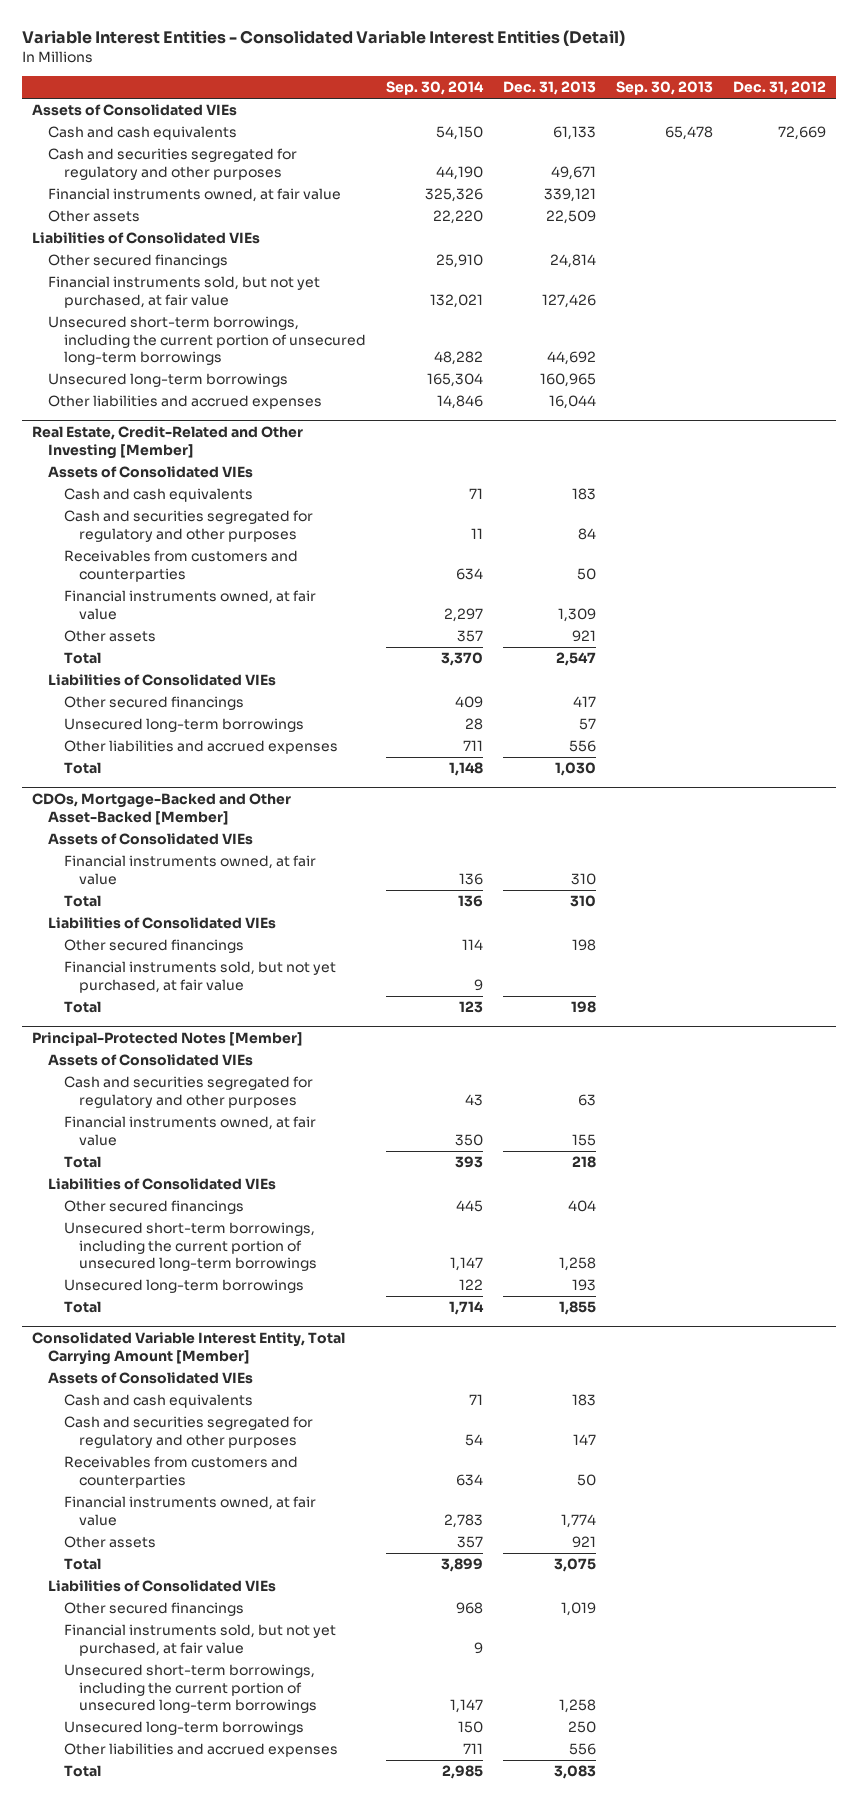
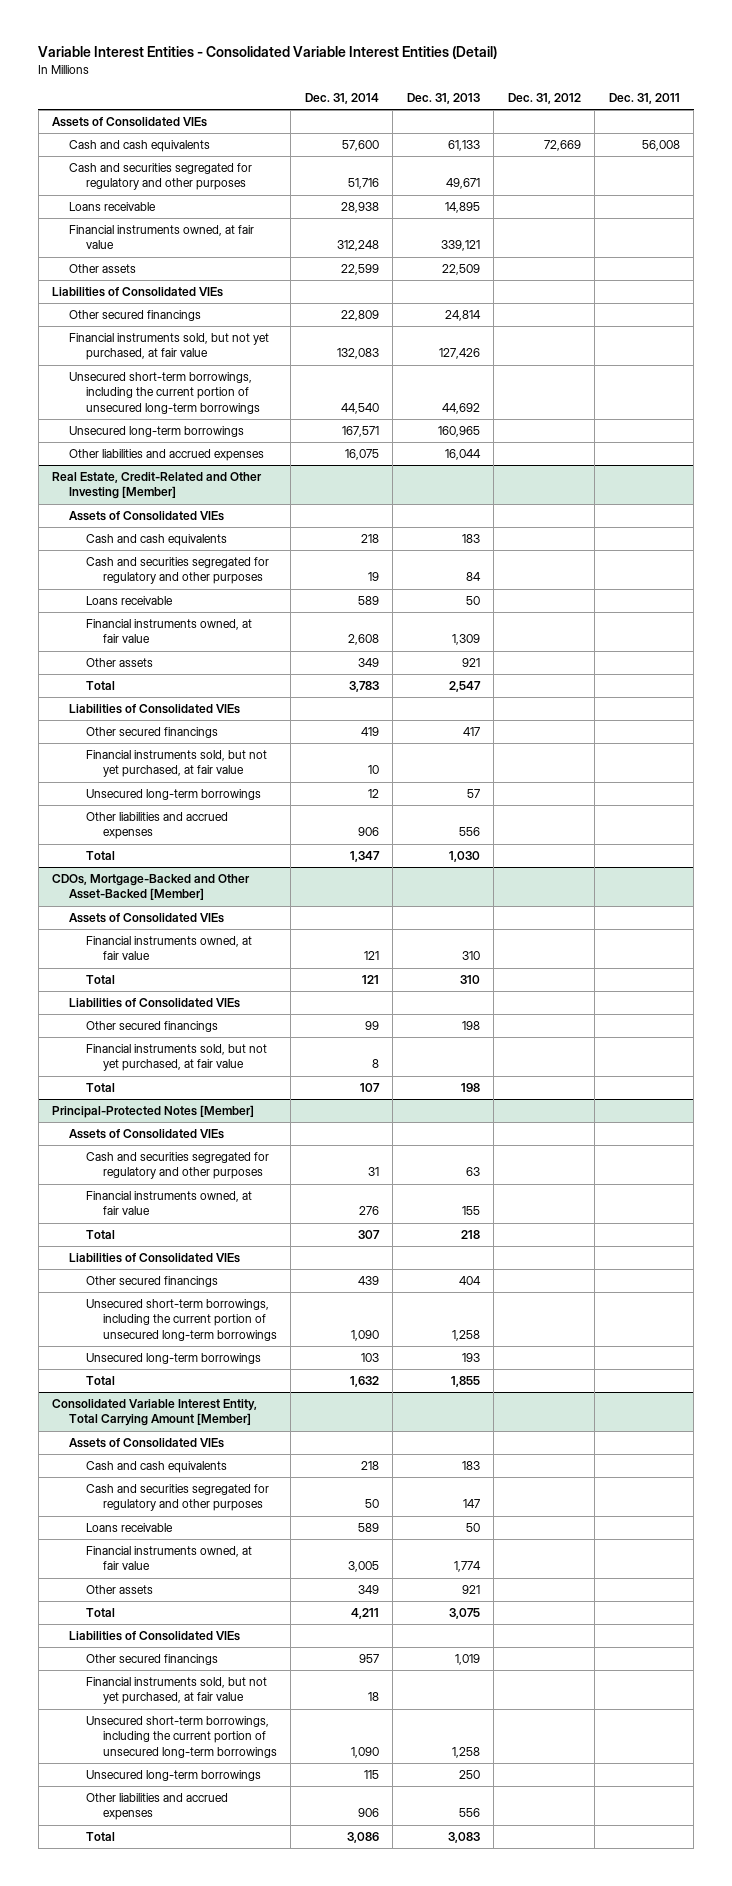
[385,80,484,95] Sep. 30, 2014 -> none
[616,80,714,95] Sep. 30, 2013 -> none
none -> [304,92,379,104] Dec. 31, 2014
none -> [608,92,680,104] Dec. 31, 2011
none -> [69,202,157,212] Loans receivable
[63,550,298,582] Receivables from customers and counterparties -> none
none -> [85,596,173,606] Loans receivable
none -> [85,750,267,778] Financial instruments sold, but not yet purchased, at fair value
[63,1456,298,1488] Receivables from customers and counterparties -> none
none -> [85,1523,173,1533] Loans receivable

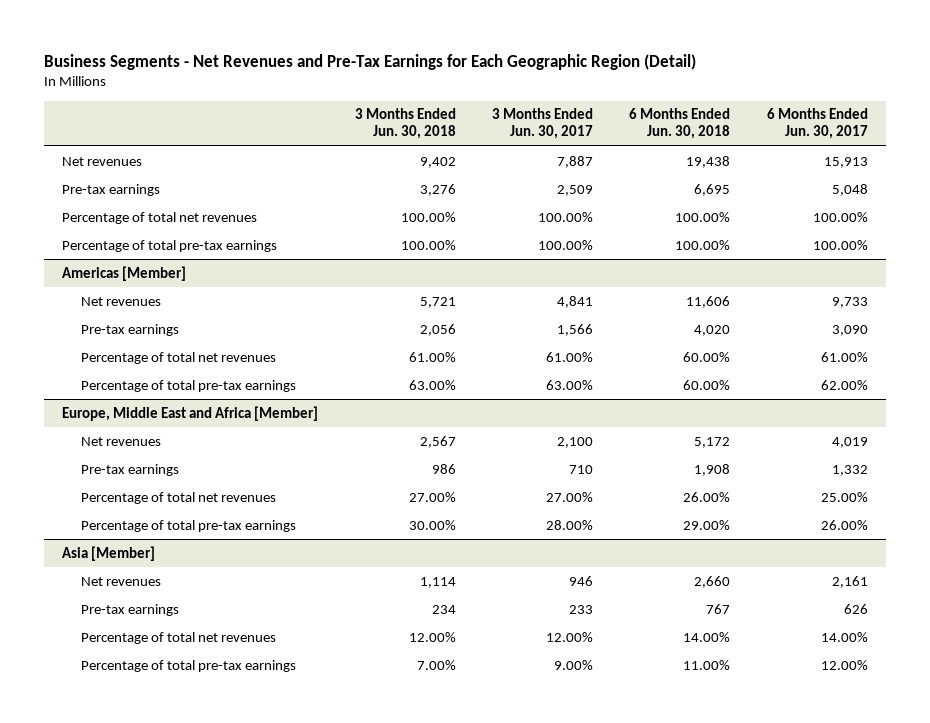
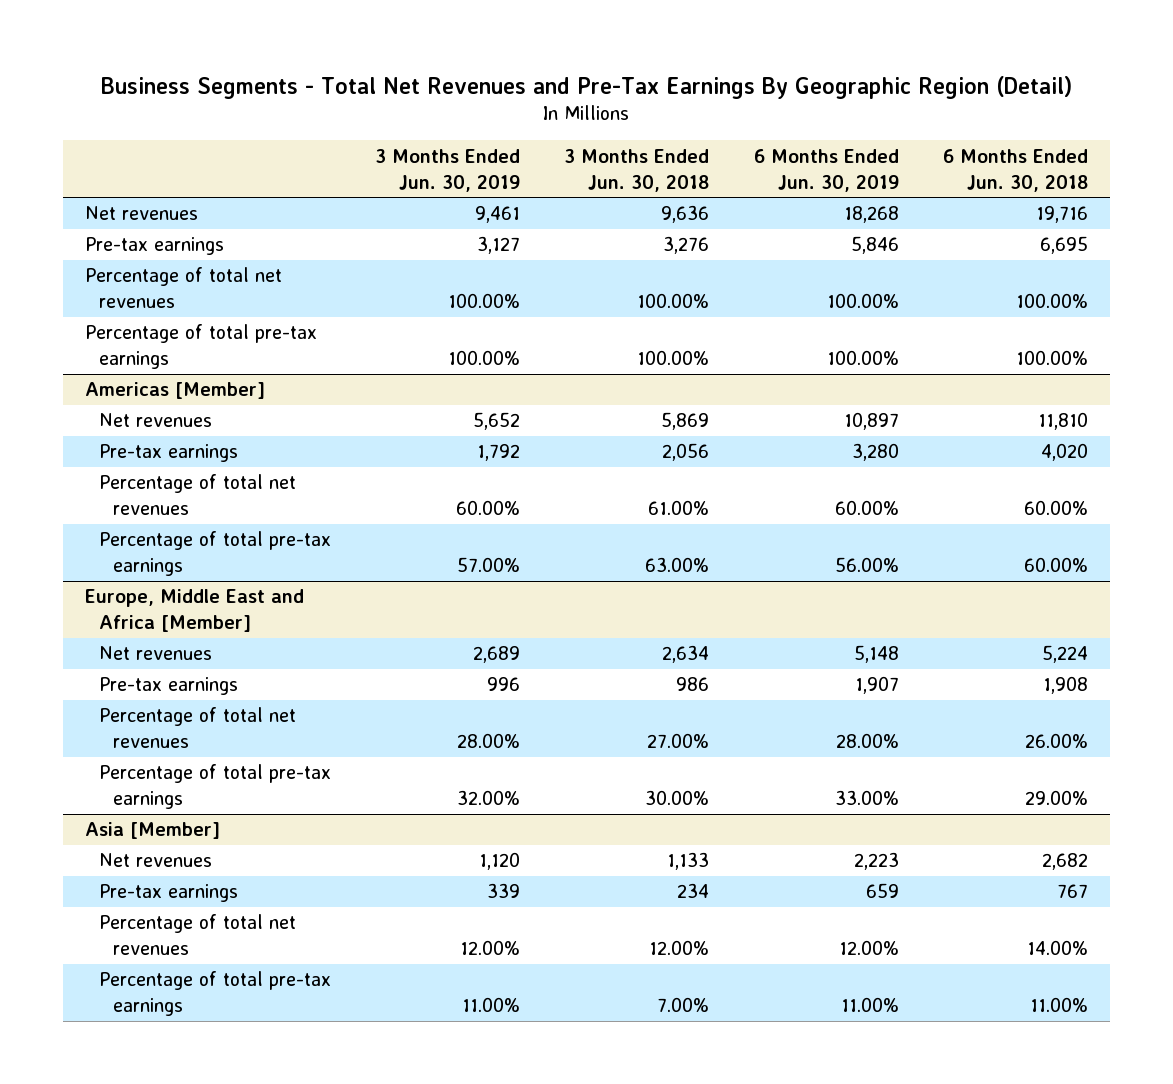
[43,53,696,70] Business Segments - Net Revenues and Pre-Tax Earnings for Each Geographic Region (Detail) -> [101,75,1073,99] Business Segments - Total Net Revenues and Pre-Tax Earnings By Geographic Region (Detail)
[491,108,593,140] 3 Months Ended Jun. 30, 2017 -> none
[766,108,868,140] 6 Months Ended Jun. 30, 2017 -> none
none -> [375,148,521,192] 3 Months Ended Jun. 30, 2019
none -> [753,148,899,192] 6 Months Ended Jun. 30, 2019
[419,156,456,168] 9,402 -> [661,205,710,224] 9,636
[686,155,731,168] 19,438 -> [1035,206,1088,224] 19,716
[419,296,456,308] 5,721 -> [661,412,710,431] 5,869
[686,295,731,308] 11,606 -> [1037,412,1088,431] 11,810
[419,435,456,448] 2,567 -> [662,645,710,664] 2,634
[694,436,731,448] 5,172 -> [1041,645,1088,664] 5,224
[419,576,456,588] 1,114 -> [667,852,710,871] 1,133
[694,575,731,588] 2,660 -> [1041,853,1088,871] 2,682

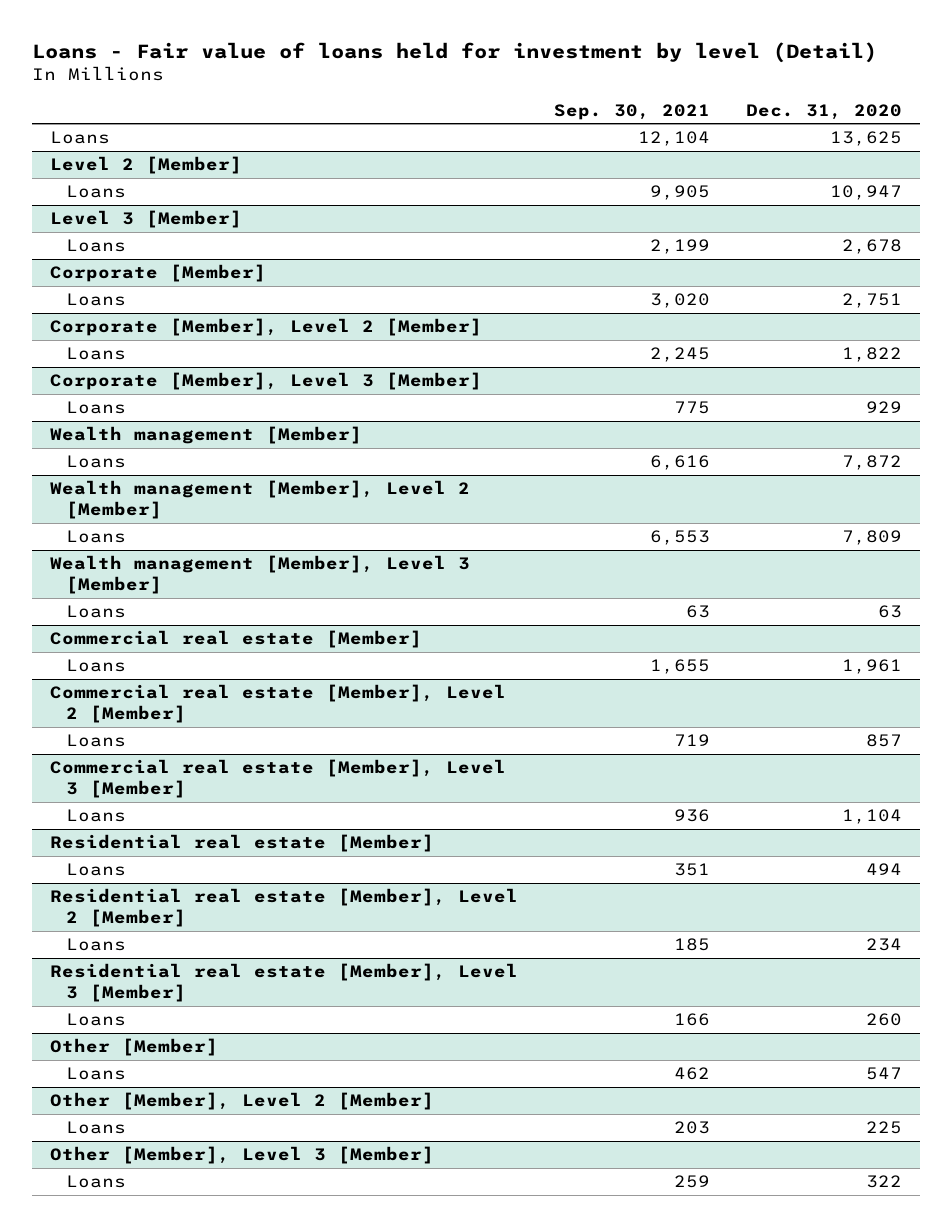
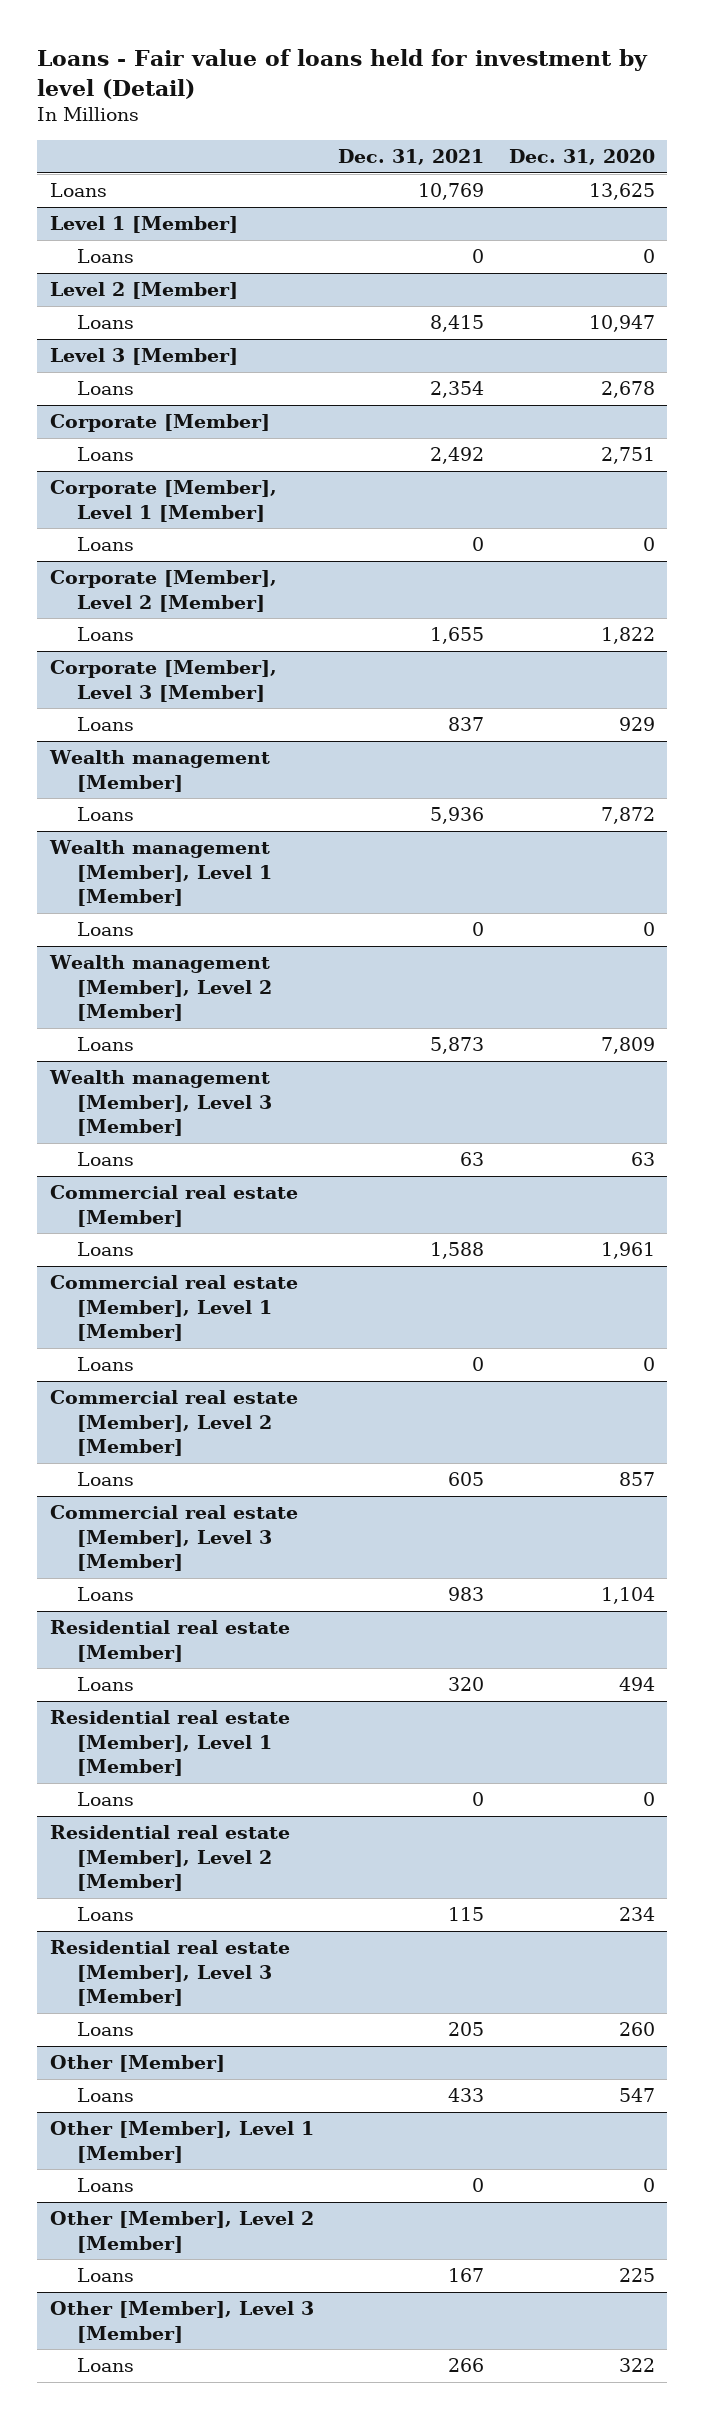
[554,103,711,120] Sep. 30, 2021 -> none
none -> [338,149,485,166] Dec. 31, 2021
none -> [49,216,238,234] Level 1 [Member]
none -> [77,249,135,264] Loans
none -> [49,480,277,522] Corporate [Member], Level 1 [Member]
none -> [77,537,135,552] Loans
none -> [48,840,273,906] Wealth management [Member], Level 1 [Member]
none -> [77,922,135,937] Loans
none -> [49,1275,298,1341] Commercial real estate [Member], Level 1 [Member]
none -> [77,1357,135,1372] Loans
none -> [49,1710,290,1776] Residential real estate [Member], Level 1 [Member]
none -> [77,1792,135,1807] Loans
none -> [49,2121,314,2163] Other [Member], Level 1 [Member]
none -> [77,2178,135,2193] Loans

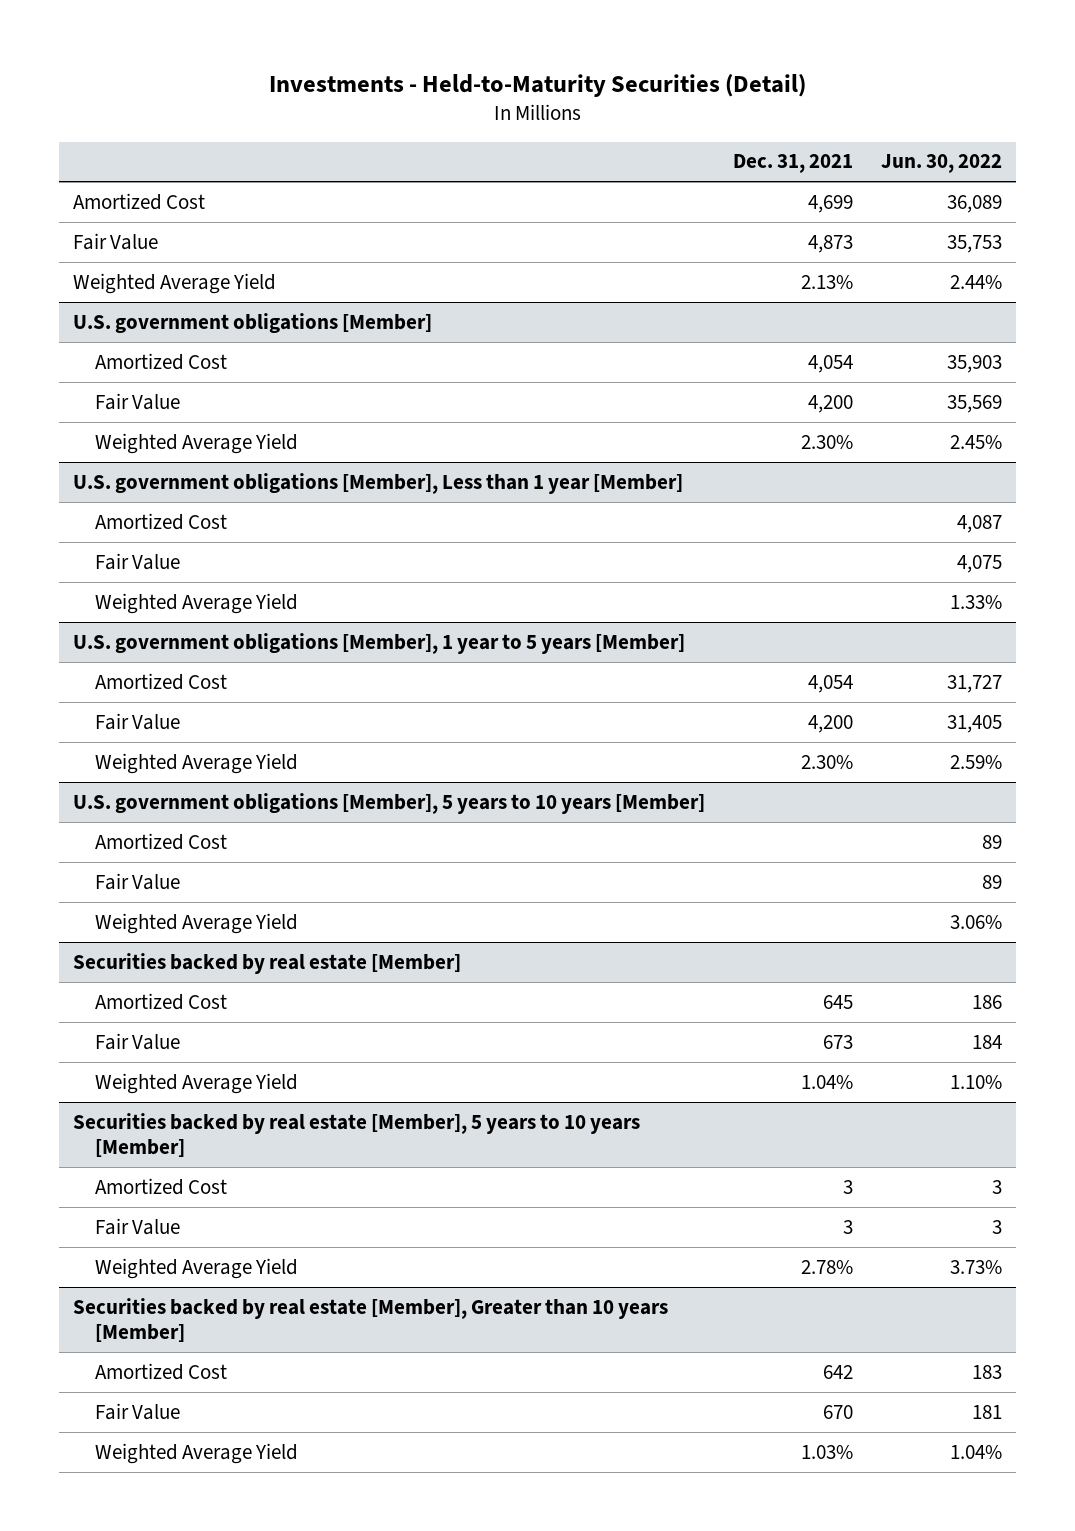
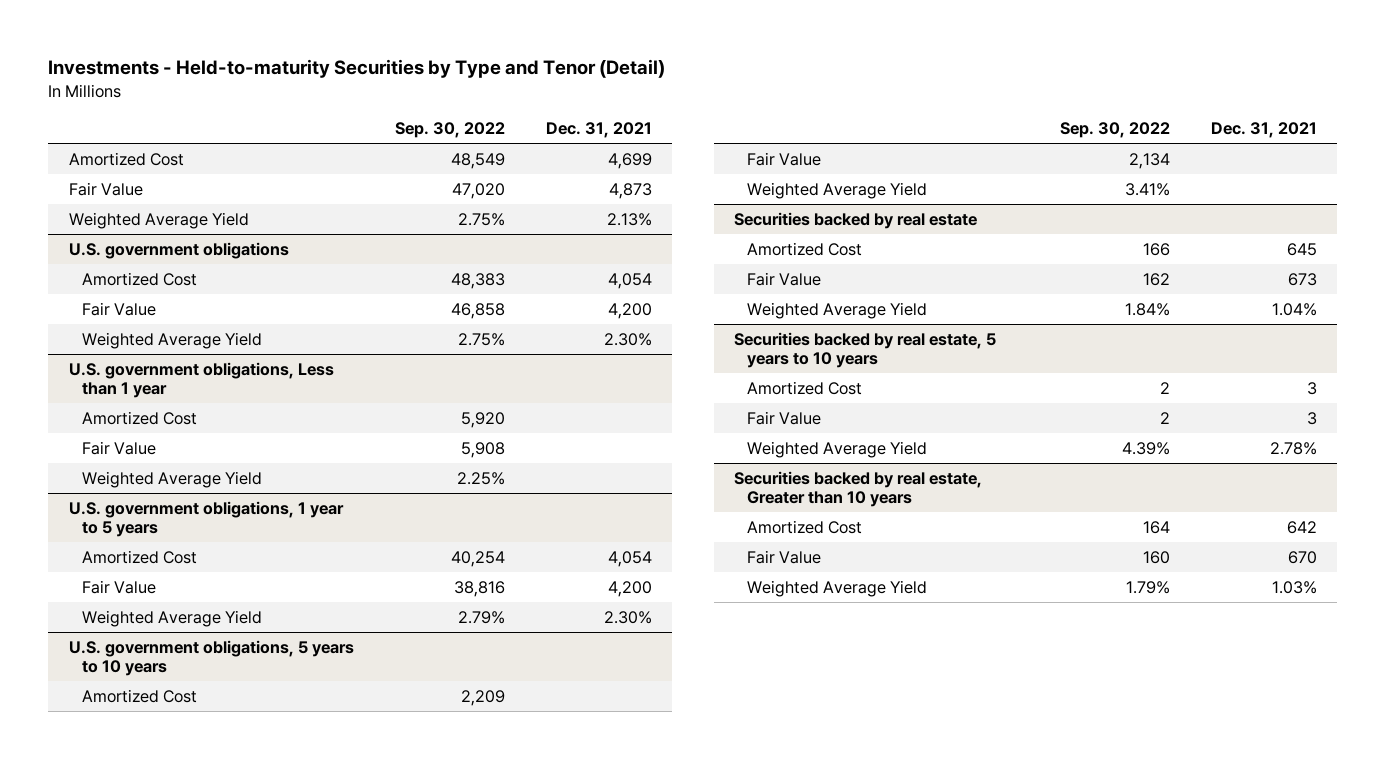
[268,73,806,97] Investments - Held-to-Maturity Securities (Detail) -> [48,59,666,79] Investments - Held-to-maturity Securities by Type and Tenor (Detail)
[881,154,1003,174] Jun. 30, 2022 -> none
none -> [394,122,505,139] Sep. 30, 2022
[73,312,433,333] U.S. government obligations [Member] -> [68,241,289,259] U.S. government obligations
[73,472,684,494] U.S. government obligations [Member], Less than 1 year [Member] -> [68,361,334,398] U.S. government obligations, Less than 1 year
[73,632,686,654] U.S. government obligations [Member], 1 year to 5 years [Member] -> [68,500,344,537] U.S. government obligations, 1 year to 5 years
[73,792,706,814] U.S. government obligations [Member], 5 years to 10 years [Member] -> [68,639,354,676] U.S. government obligations, 5 years to 10 years
[73,952,462,974] Securities backed by real estate [Member] -> [734,211,978,229] Securities backed by real estate
[73,1112,641,1158] Securities backed by real estate [Member], 5 years to 10 years [Member] -> [734,331,997,368] Securities backed by real estate, 5 years to 10 years
[73,1297,669,1343] Securities backed by real estate [Member], Greater than 10 years [Member] -> [734,470,983,507] Securities backed by real estate, Greater than 10 years

